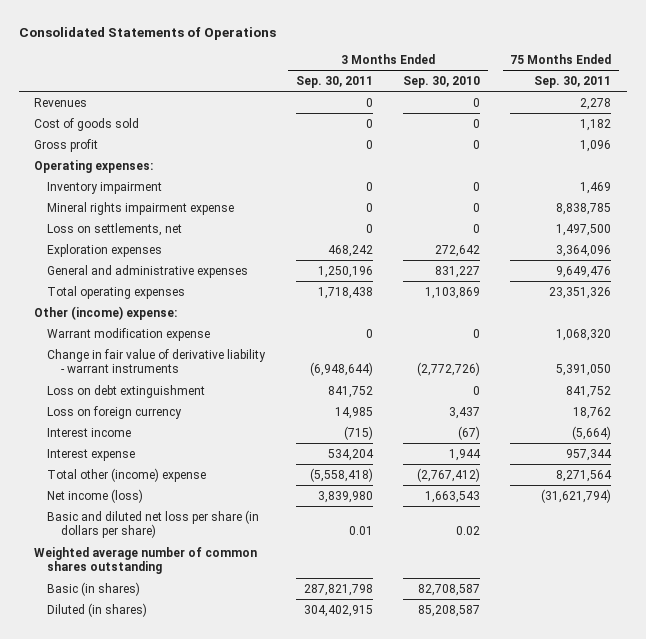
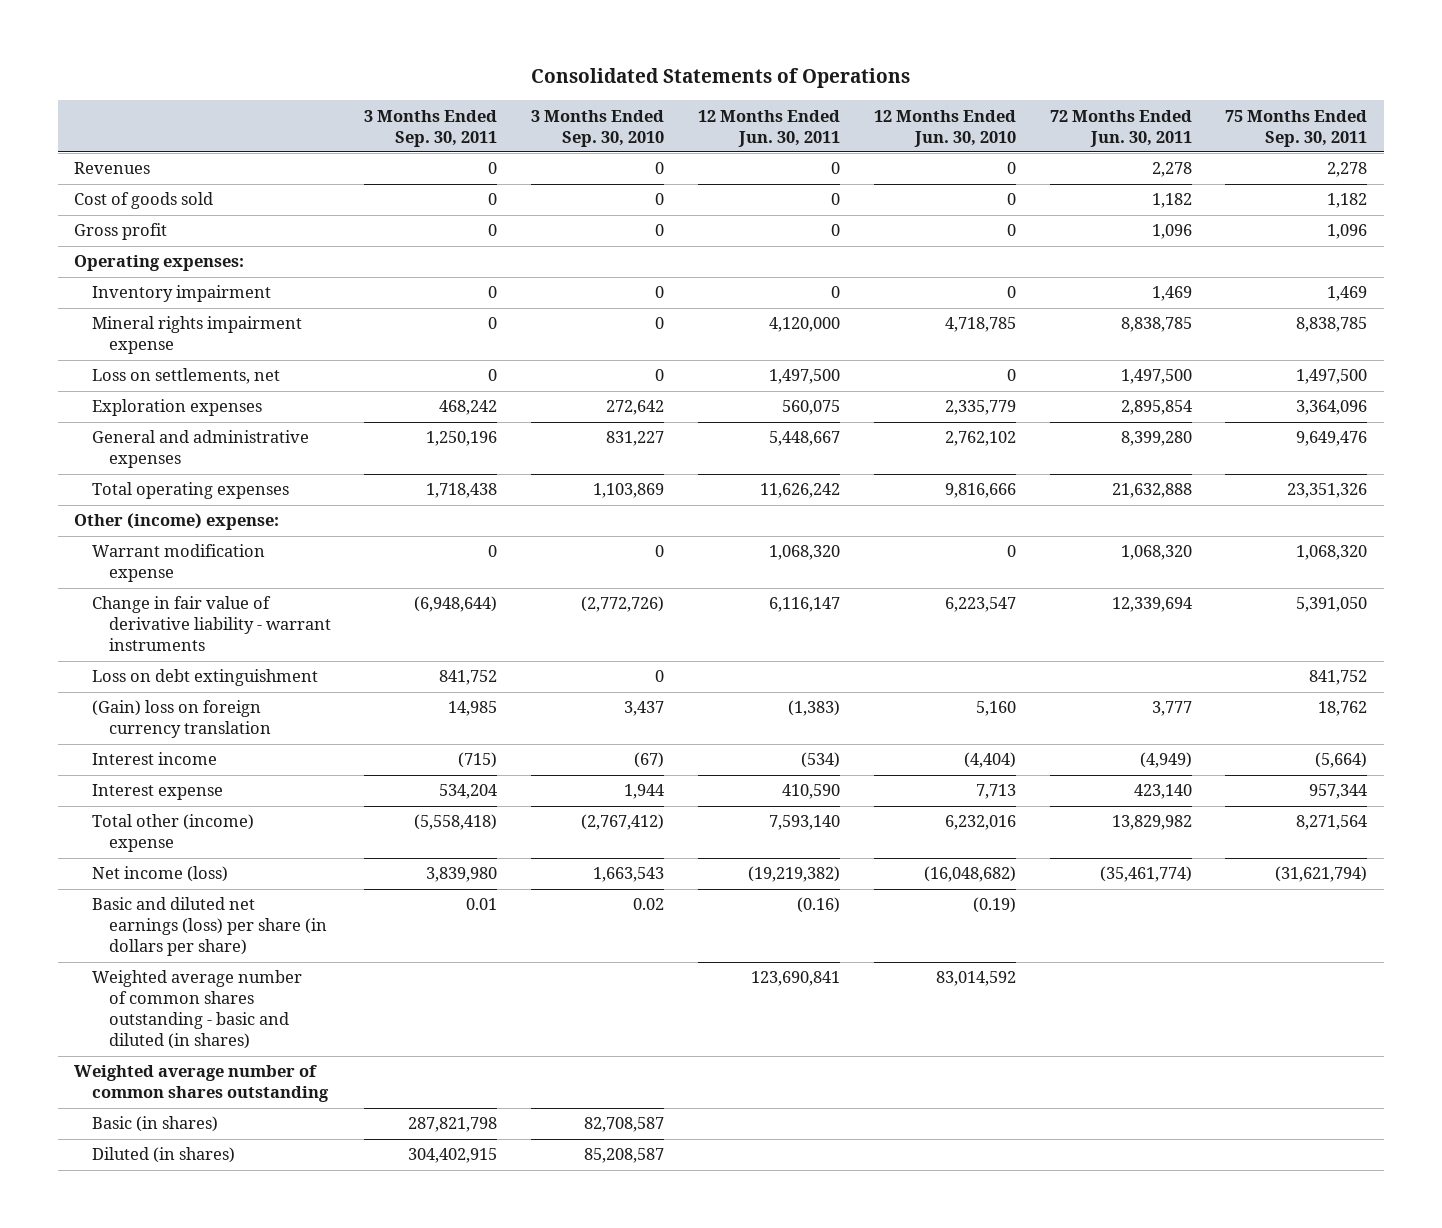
none -> [697,109,840,147] 12 Months Ended Jun. 30, 2011
none -> [873,109,1016,147] 12 Months Ended Jun. 30, 2010
none -> [1049,109,1192,147] 72 Months Ended Jun. 30, 2011
[47,405,183,419] Loss on foreign currency -> [91,700,271,739] (Gain) loss on foreign currency translation
[47,509,260,539] Basic and diluted net loss per share (in dollars per share) -> [91,897,327,957] Basic and diluted net earnings (loss) per share (in dollars per share)
none -> [91,970,302,1050] Weighted average number of common shares outstanding - basic and diluted (in shares)

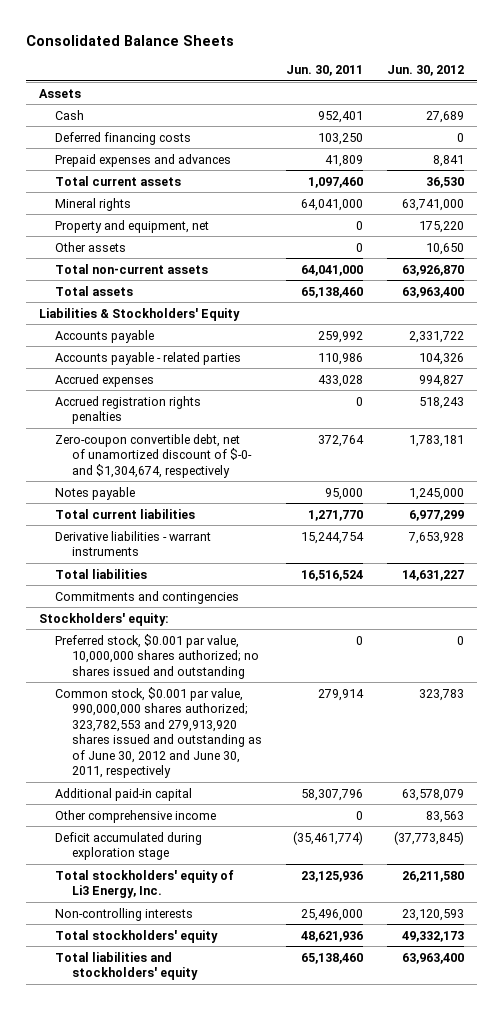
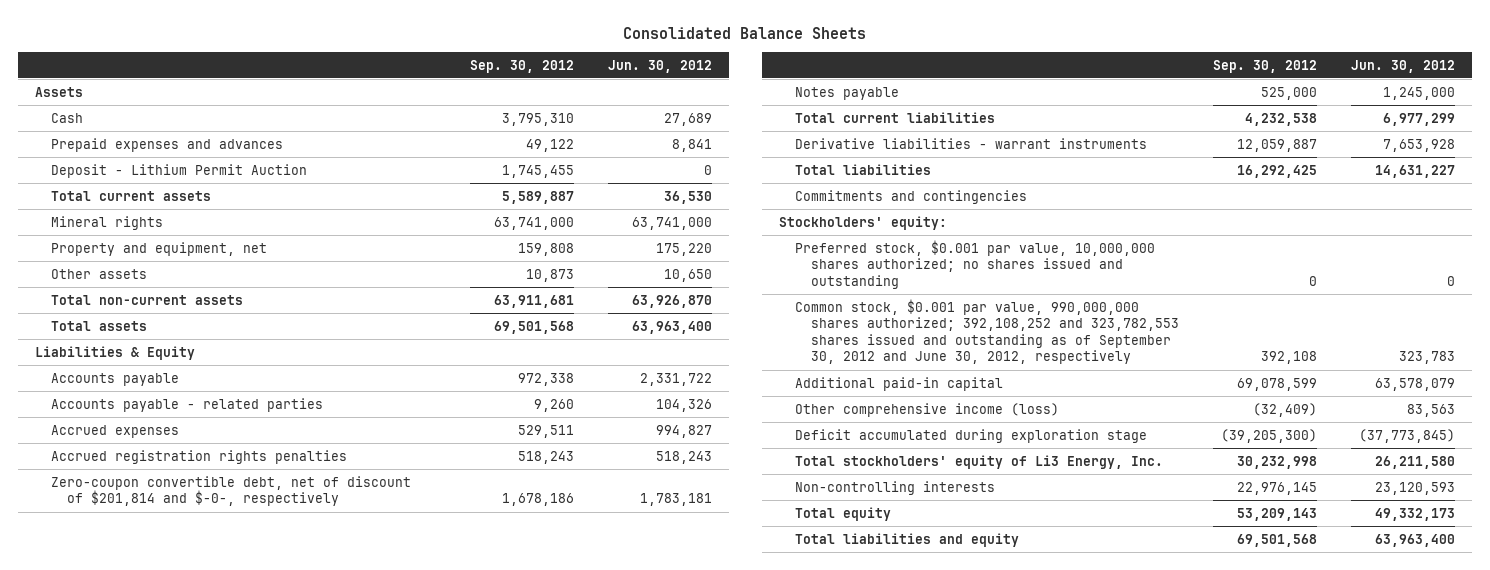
[286,65,364,77] Jun. 30, 2011 -> none
none -> [469,59,574,73] Sep. 30, 2012
[55,131,192,145] Deferred financing costs -> none
none -> [51,163,308,178] Deposit - Lithium Permit Auction
[38,307,240,321] Liabilities & Stockholders' Equity -> [35,345,196,360] Liabilities & Equity
[55,433,253,478] Zero-coupon convertible debt, net of unamortized discount of $-0- and $1,304,674, respectively -> [51,475,412,507] Zero-coupon convertible debt, net of discount of $201,814 and $-0-, respectively
[55,686,263,779] Common stock, $0.001 par value, 990,000,000 shares authorized; 323,782,553 and 279,913,920 shares issued and outstanding as of June 30, 2012 and June 30, 2011, respectively -> [794,298,1179,365] Common stock, $0.001 par value, 990,000,000 shares authorized; 392,108,252 and 323,782,553 shares issued and outstanding as of September 30, 2012 and June 30, 2012, respectively
[55,809,217,823] Other comprehensive income -> [794,402,1059,417] Other comprehensive income (loss)
[55,929,219,943] Total stockholders' equity -> [794,506,891,521] Total equity
[55,951,199,981] Total liabilities and stockholders' equity -> [794,532,1019,547] Total liabilities and equity

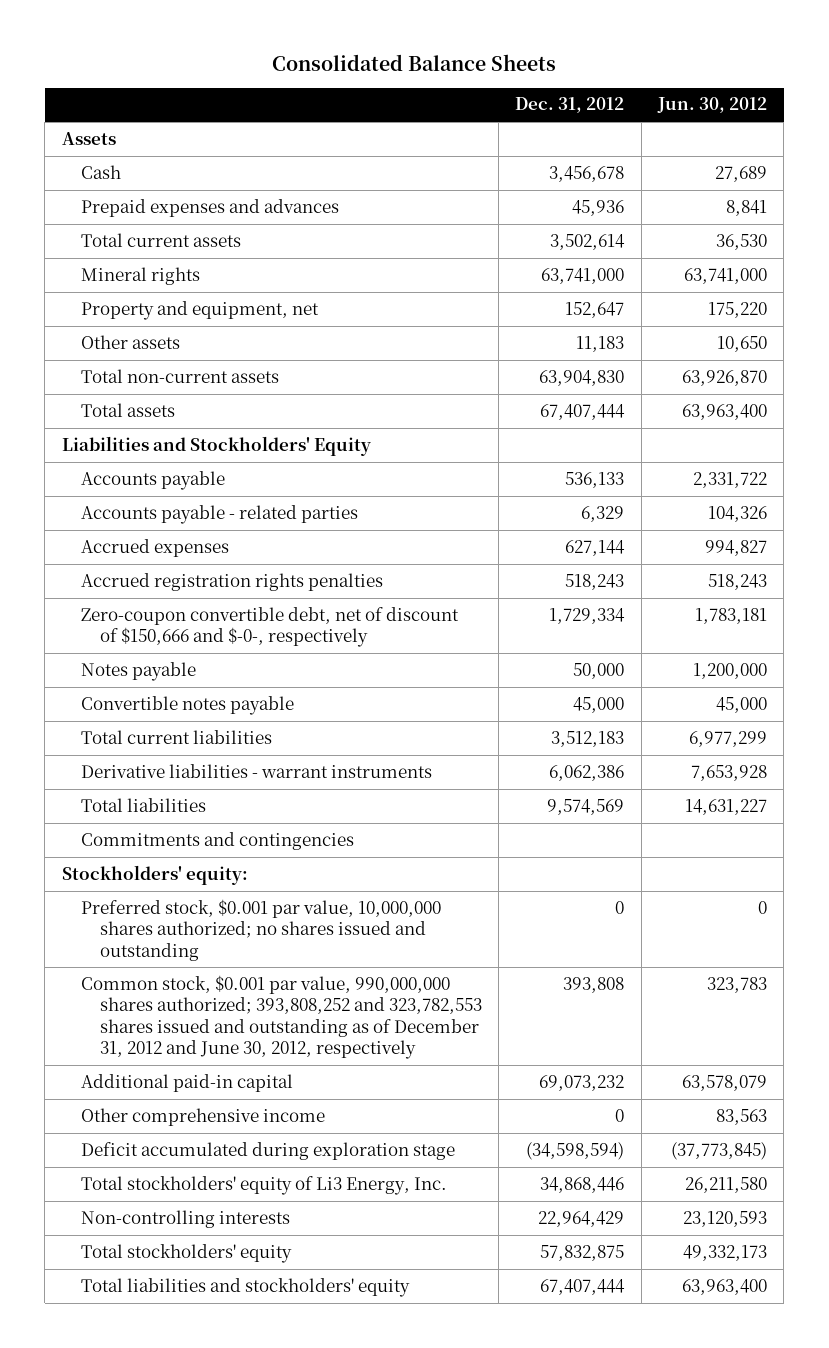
[469,59,574,73] Sep. 30, 2012 -> none
none -> [515,97,625,114] Dec. 31, 2012
[51,163,308,178] Deposit - Lithium Permit Auction -> none
[35,345,196,360] Liabilities & Equity -> [61,435,371,456] Liabilities and Stockholders' Equity
[51,475,412,507] Zero-coupon convertible debt, net of discount of $201,814 and $-0-, respectively -> [80,606,459,648] Zero-coupon convertible debt, net of discount of $150,666 and $-0-, respectively
[1383,86,1456,100] 1,245,000 -> [693,662,768,679] 1,200,000
none -> [80,695,294,715] Convertible notes payable
[794,298,1179,365] Common stock, $0.001 par value, 990,000,000 shares authorized; 392,108,252 and 323,782,553 shares issued and outstanding as of September 30, 2012 and June 30, 2012, respectively -> [80,974,482,1060] Common stock, $0.001 par value, 990,000,000 shares authorized; 393,808,252 and 323,782,553 shares issued and outstanding as of December 31, 2012 and June 30, 2012, respectively
[794,402,1059,417] Other comprehensive income (loss) -> [80,1107,325,1126] Other comprehensive income
[794,506,891,521] Total equity -> [80,1243,292,1263] Total stockholders' equity
[794,532,1019,547] Total liabilities and equity -> [80,1277,410,1297] Total liabilities and stockholders' equity

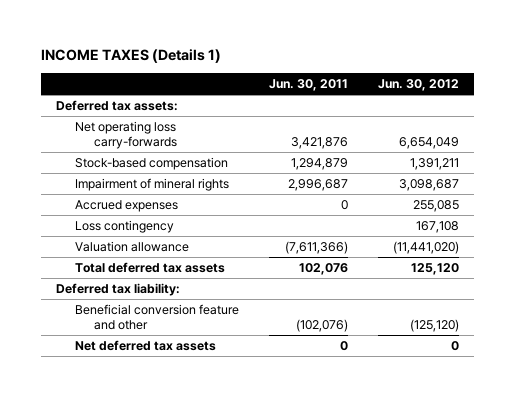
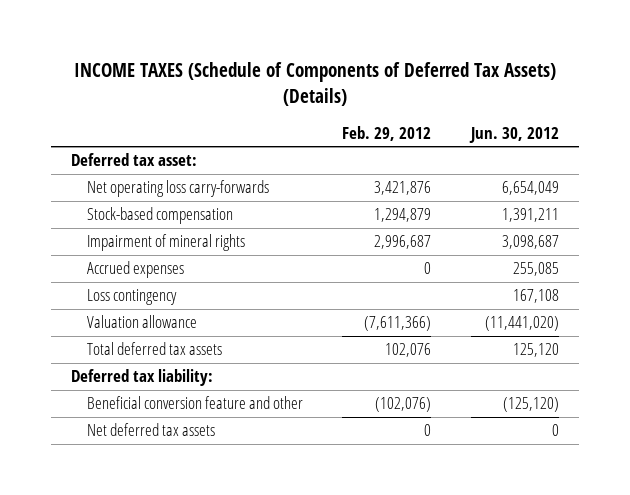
[40,49,221,64] INCOME TAXES (Details 1) -> [74,61,557,106] INCOME TAXES (Schedule of Components of Deferred Tax Assets) (Details)
[268,78,348,91] Jun. 30, 2011 -> none
none -> [342,125,432,141] Feb. 29, 2012
[55,100,178,112] Deferred tax assets: -> [71,153,198,167] Deferred tax asset:

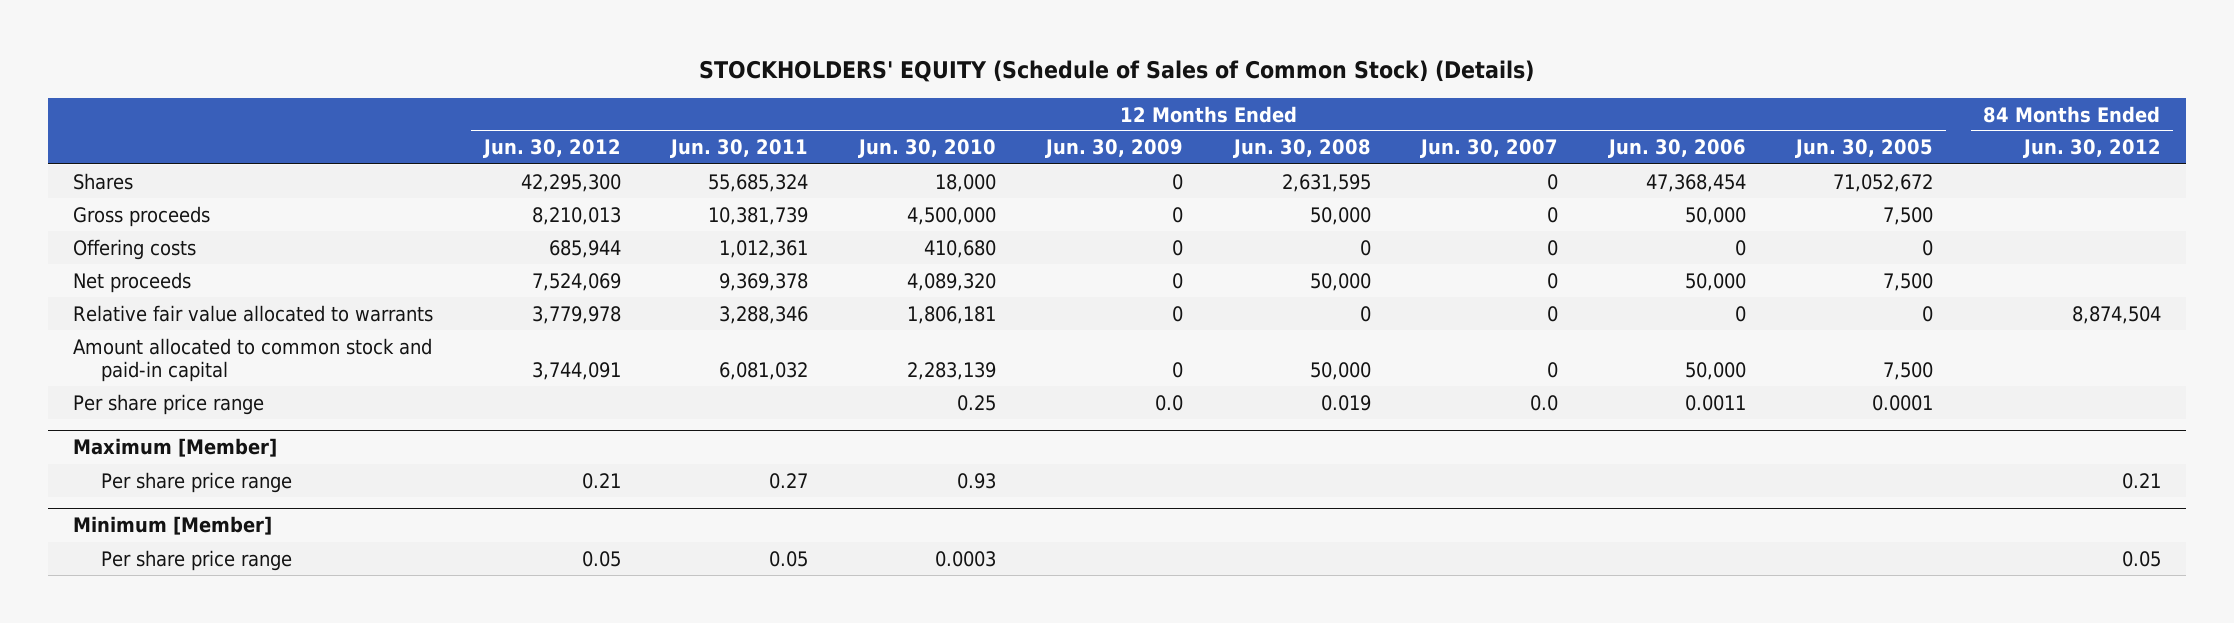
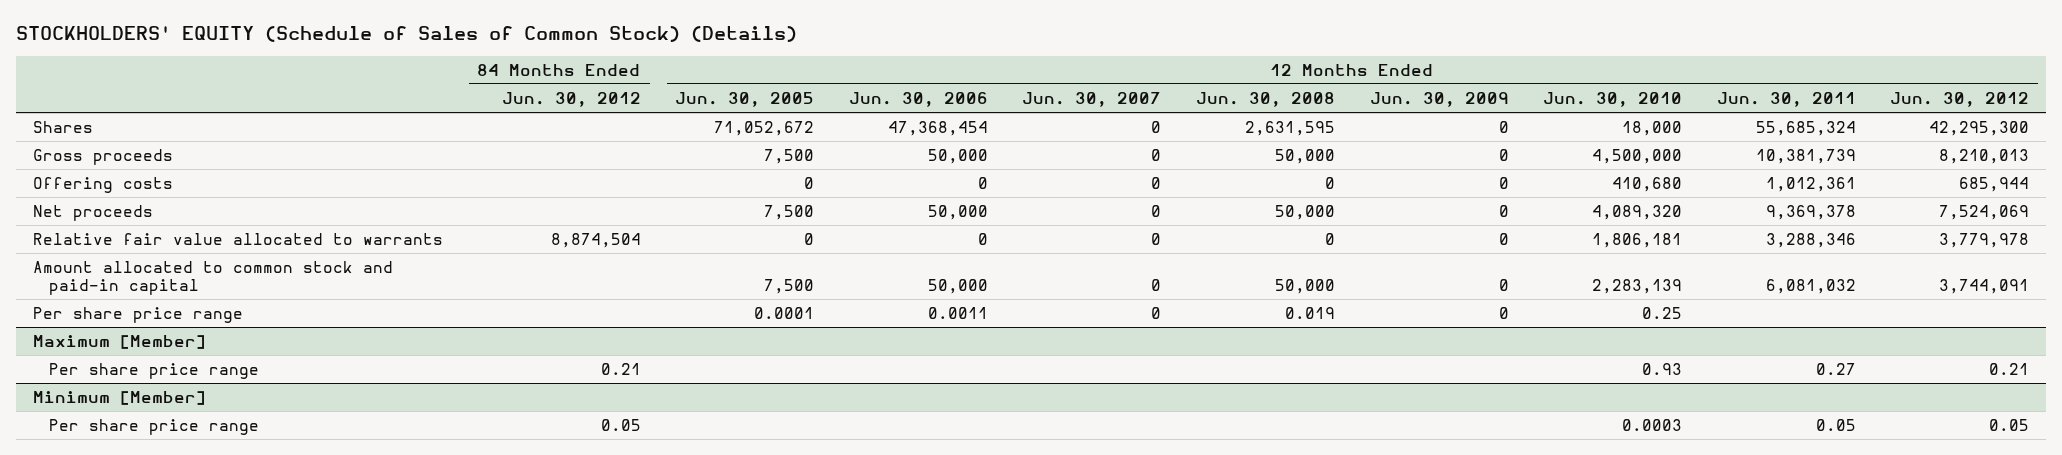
[1155,394,1184,411] 0.0 -> [1498,307,1509,320] 0
[1530,394,1559,411] 0.0 -> [1151,307,1162,320] 0

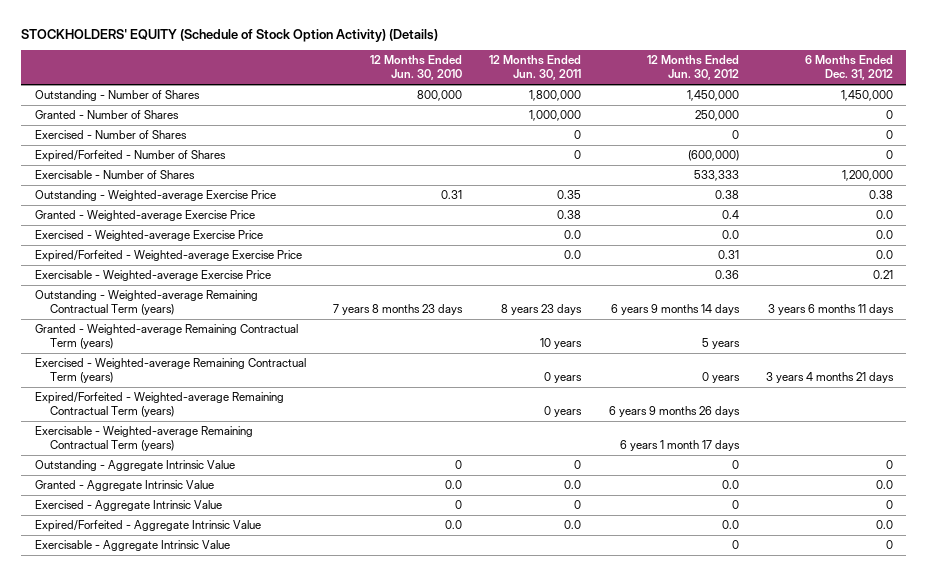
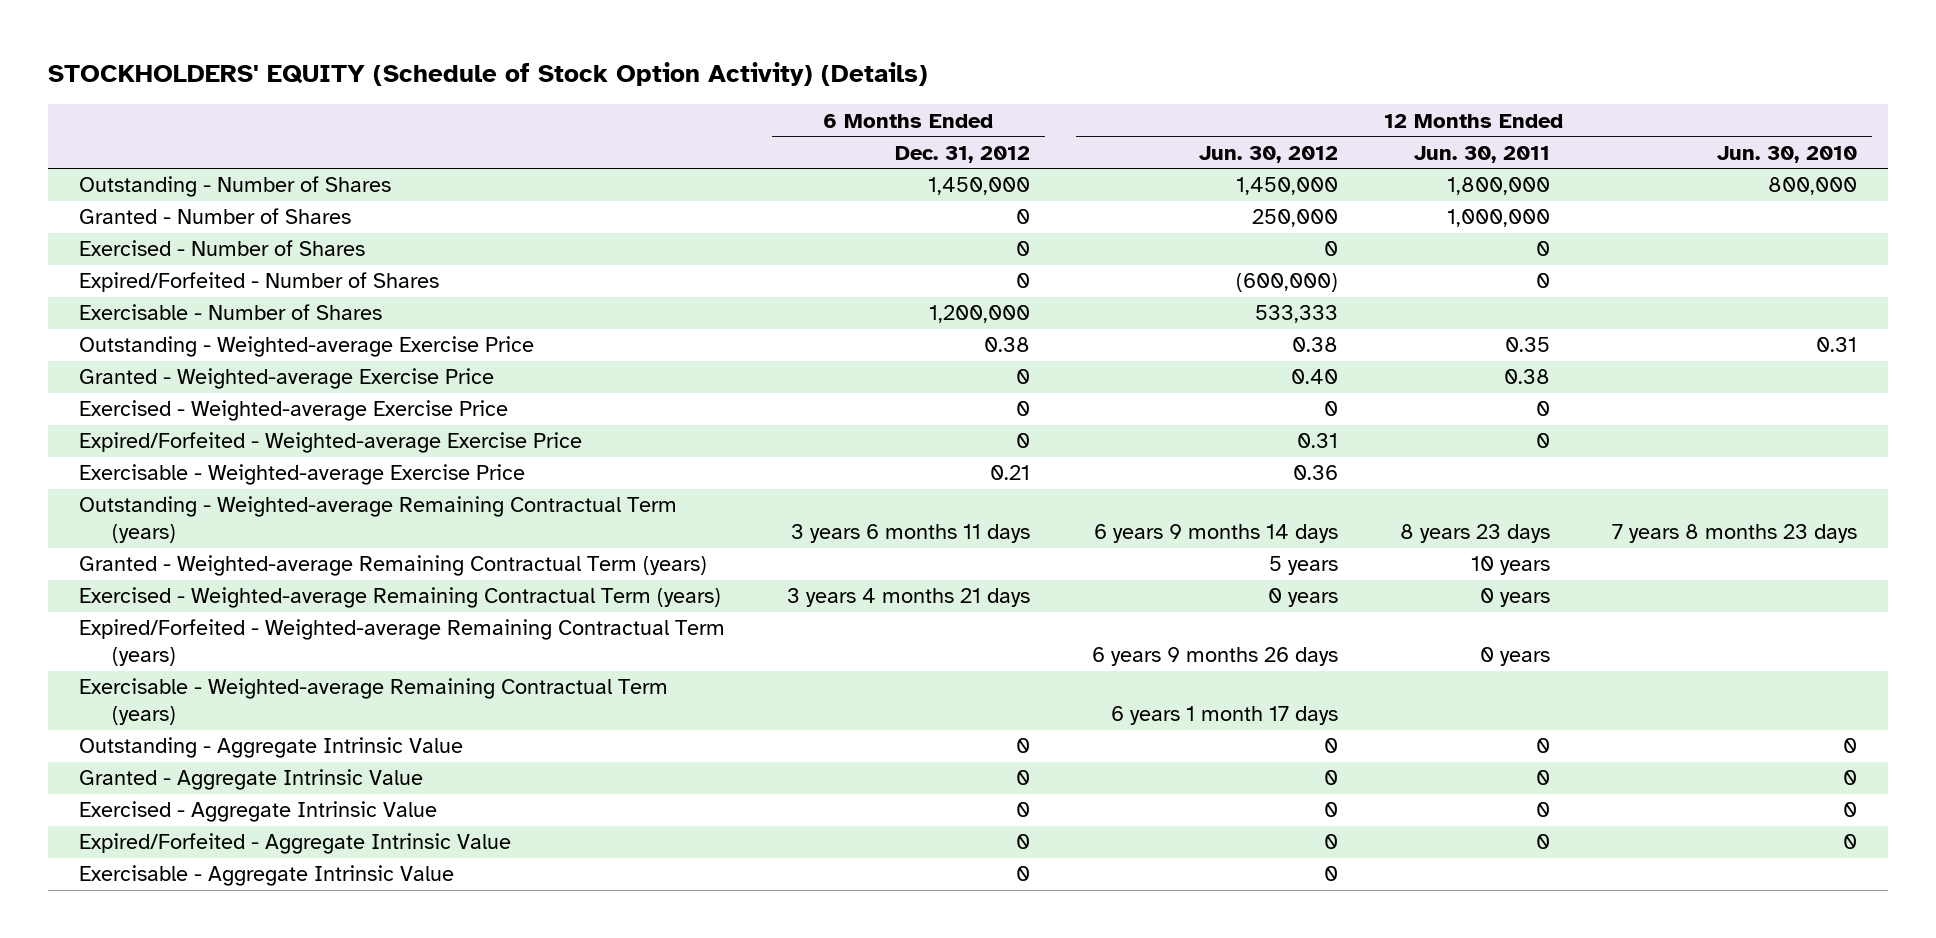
[721,210,739,220] 0.4 -> [1290,369,1338,385] 0.40
[875,210,893,220] 0.0 -> [1015,369,1030,385] 0
[564,230,582,240] 0.0 -> [1535,401,1550,417] 0
[721,230,739,240] 0.0 -> [1323,401,1338,417] 0
[875,230,893,240] 0.0 -> [1015,401,1030,417] 0
[564,250,582,260] 0.0 -> [1535,433,1550,449] 0
[875,250,893,260] 0.0 -> [1015,433,1030,449] 0
[445,480,463,490] 0.0 -> [1842,770,1857,786] 0
[564,480,582,490] 0.0 -> [1535,770,1550,786] 0
[721,480,739,490] 0.0 -> [1323,770,1338,786] 0
[875,480,893,490] 0.0 -> [1015,770,1030,786] 0
[445,520,463,530] 0.0 -> [1842,834,1857,850] 0
[564,520,582,530] 0.0 -> [1535,834,1550,850] 0
[721,520,739,530] 0.0 -> [1323,834,1338,850] 0
[875,520,893,530] 0.0 -> [1015,834,1030,850] 0

